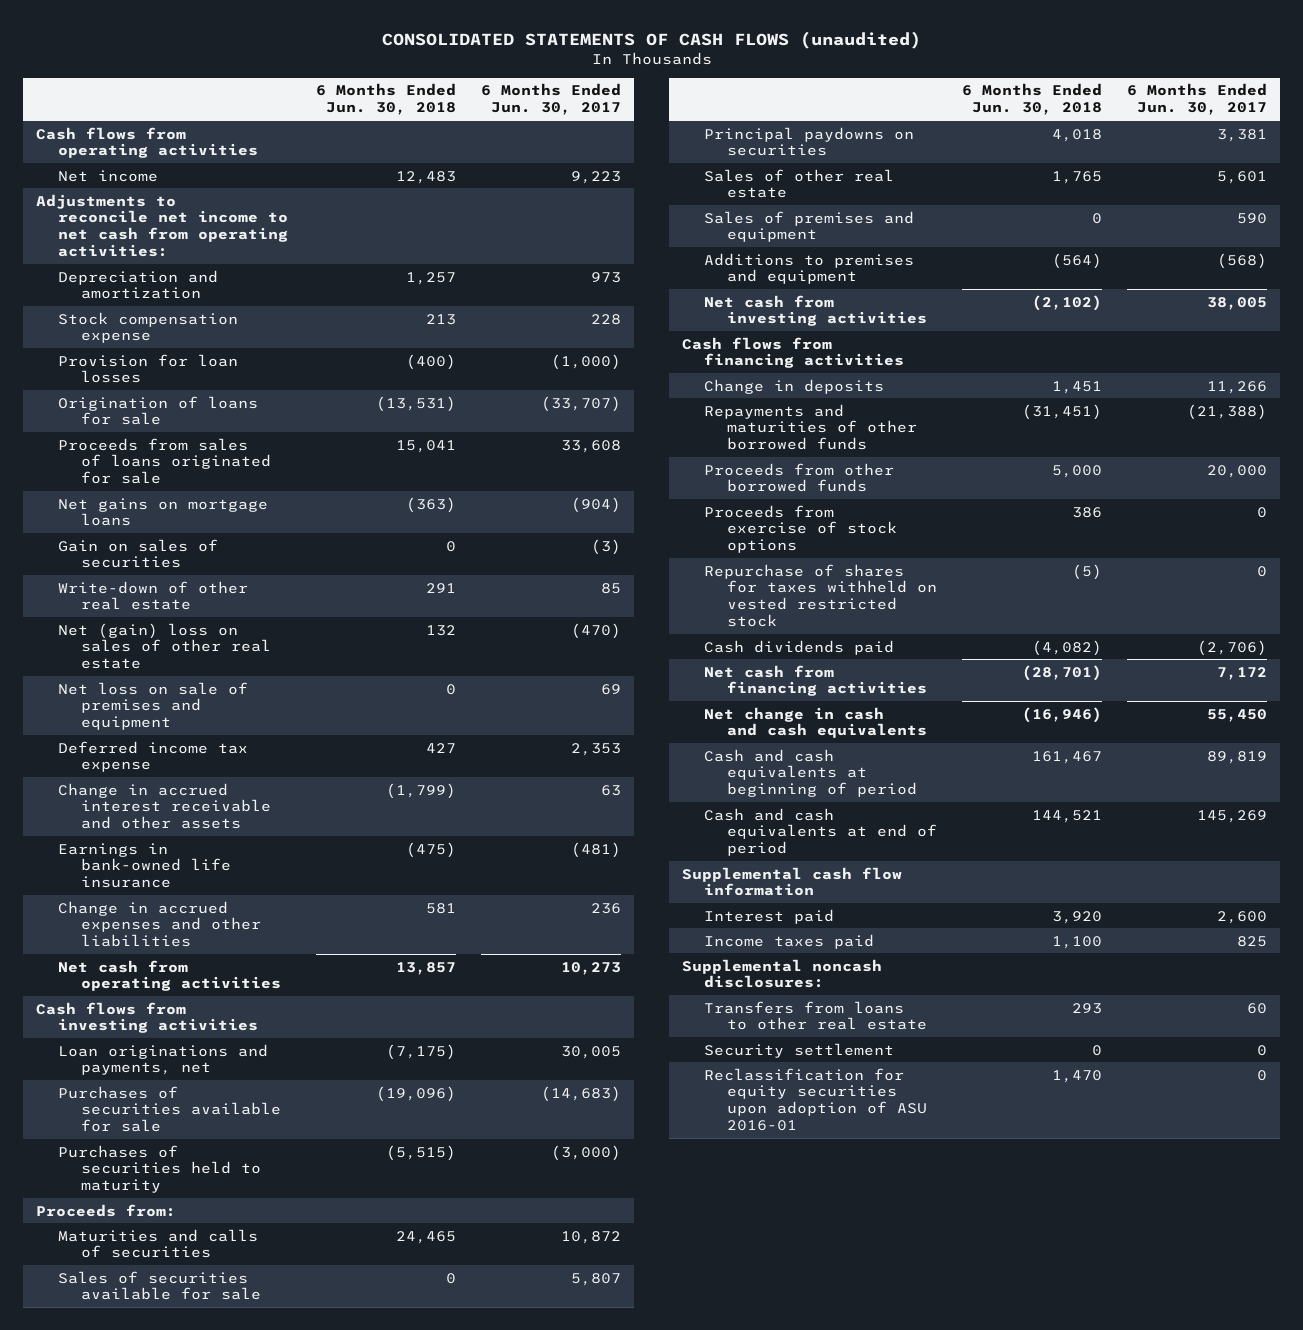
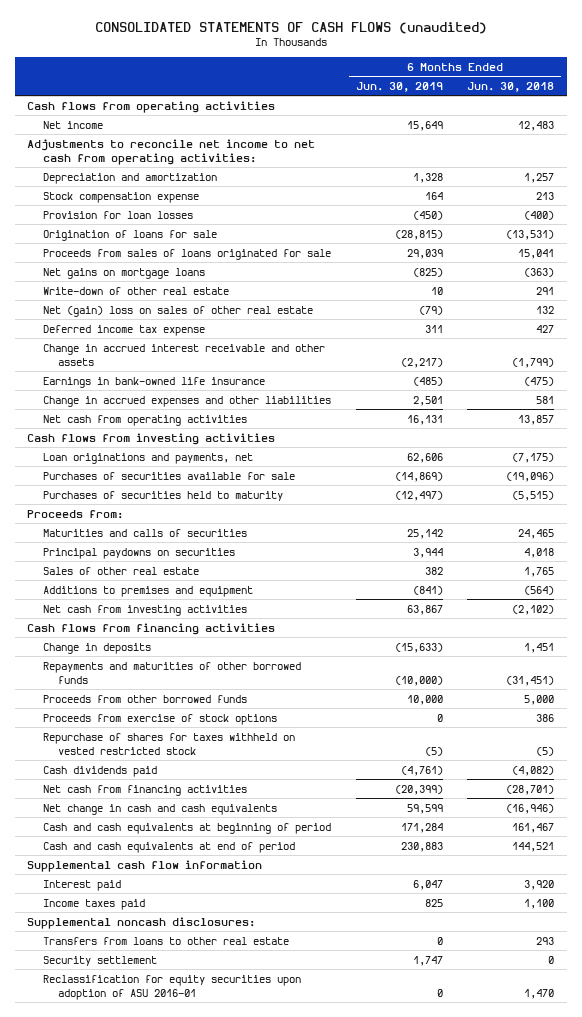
[481,83,622,116] 6 Months Ended Jun. 30, 2017 -> none
none -> [355,81,443,92] Jun. 30, 2019
[58,538,219,569] Gain on sales of securities -> none
[58,681,249,731] Net loss on sale of premises and equipment -> none
[58,1270,261,1301] Sales of securities available for sale -> none
[704,210,915,243] Sales of premises and equipment -> none

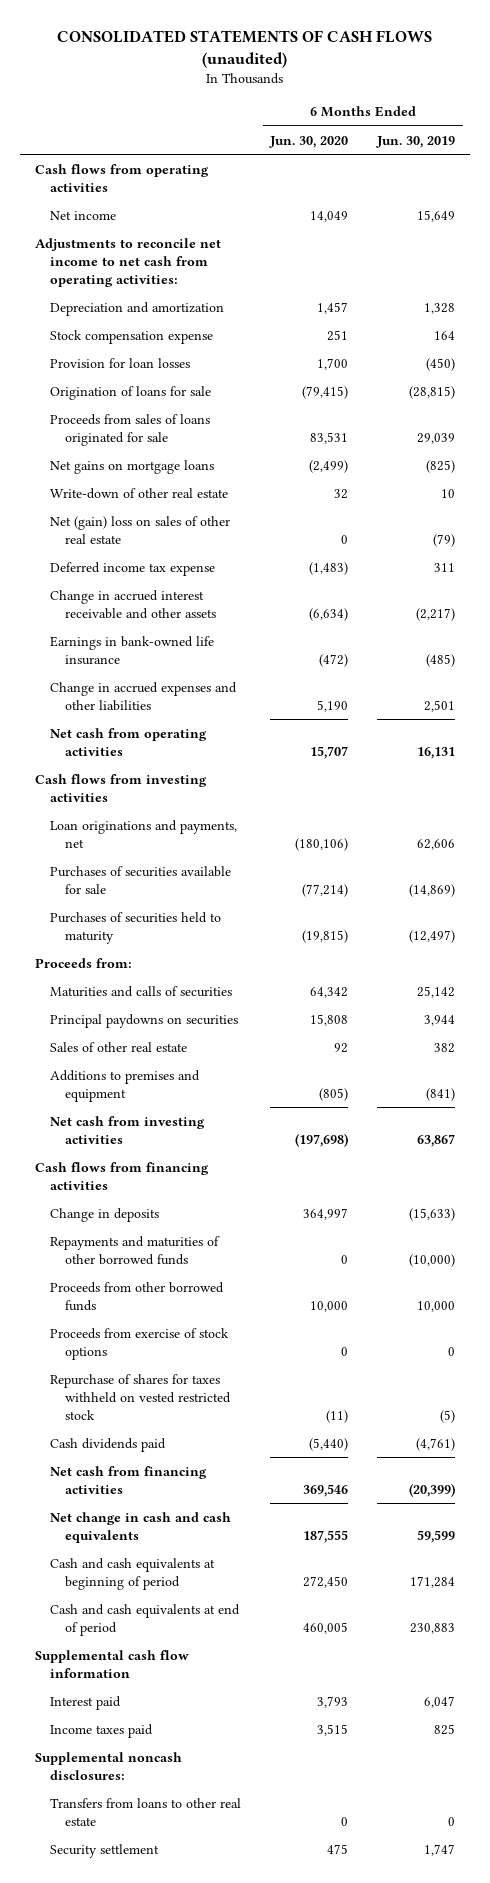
[467,81,555,92] Jun. 30, 2018 -> none
none -> [269,135,349,148] Jun. 30, 2020
[42,974,301,1000] Reclassification for equity securities upon adoption of ASU 2016-01 -> none

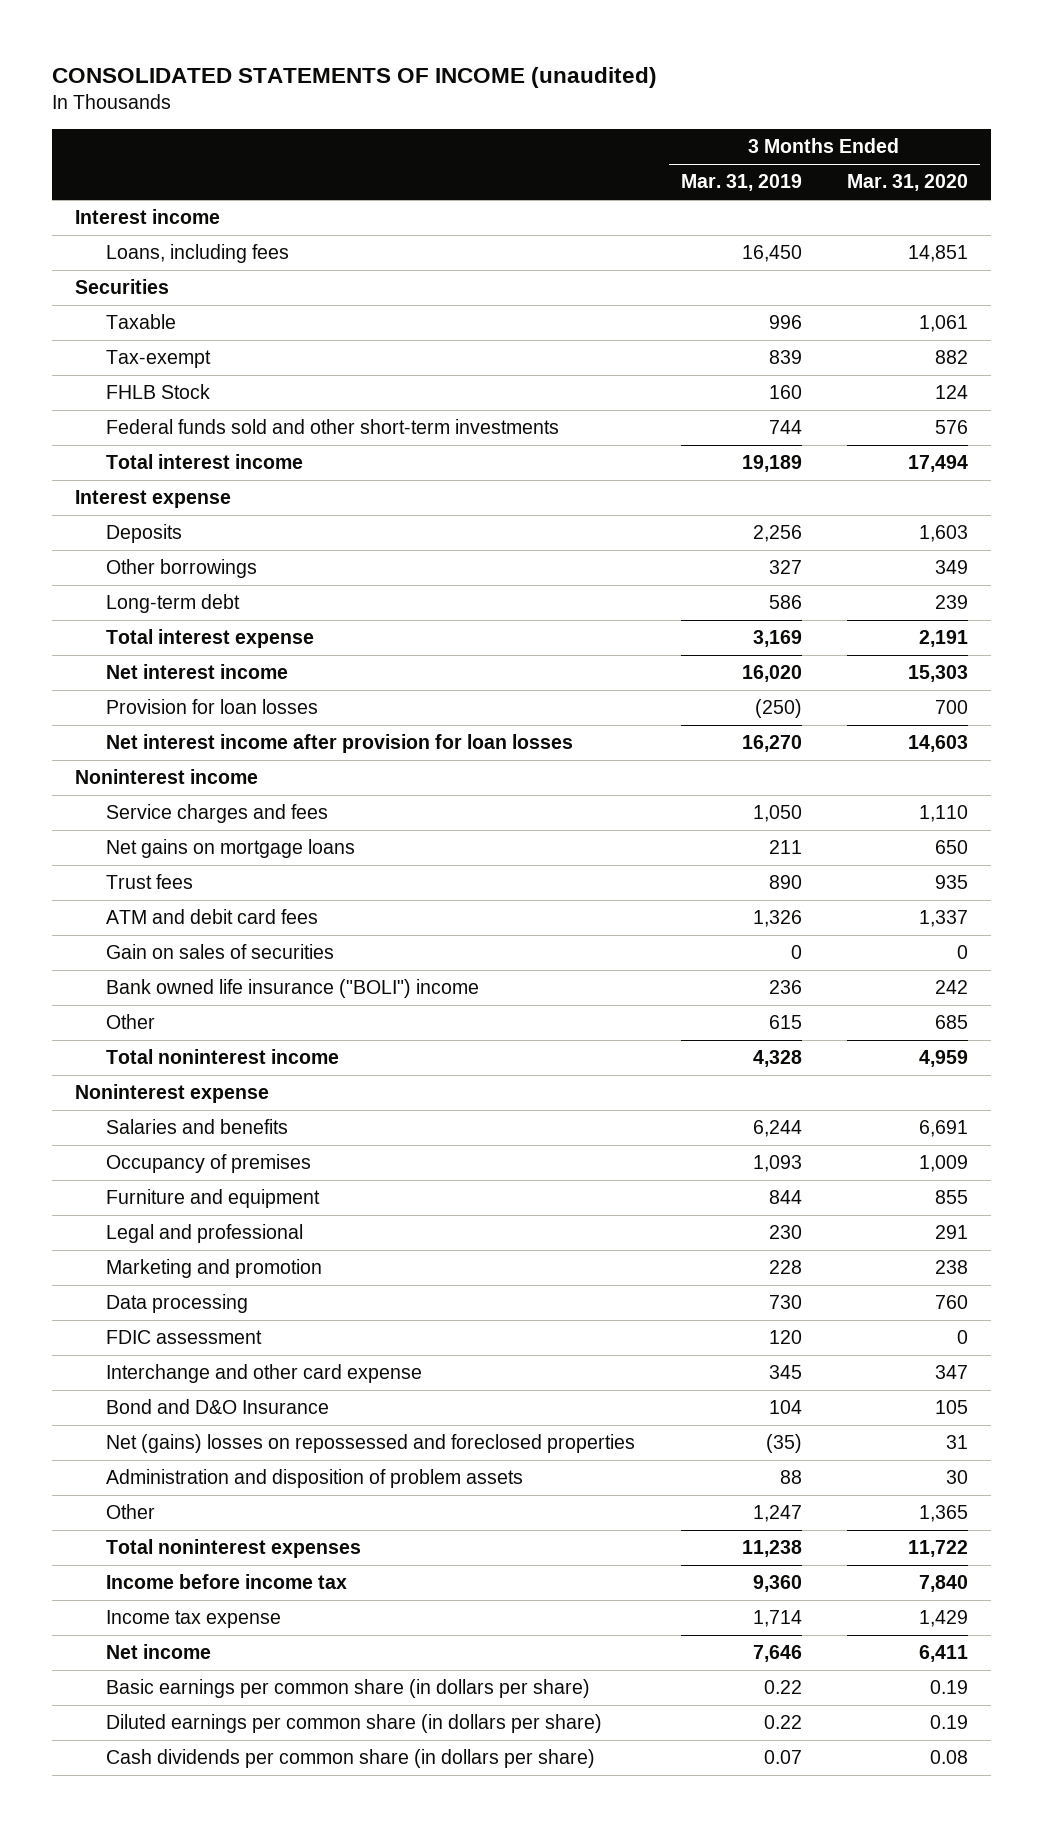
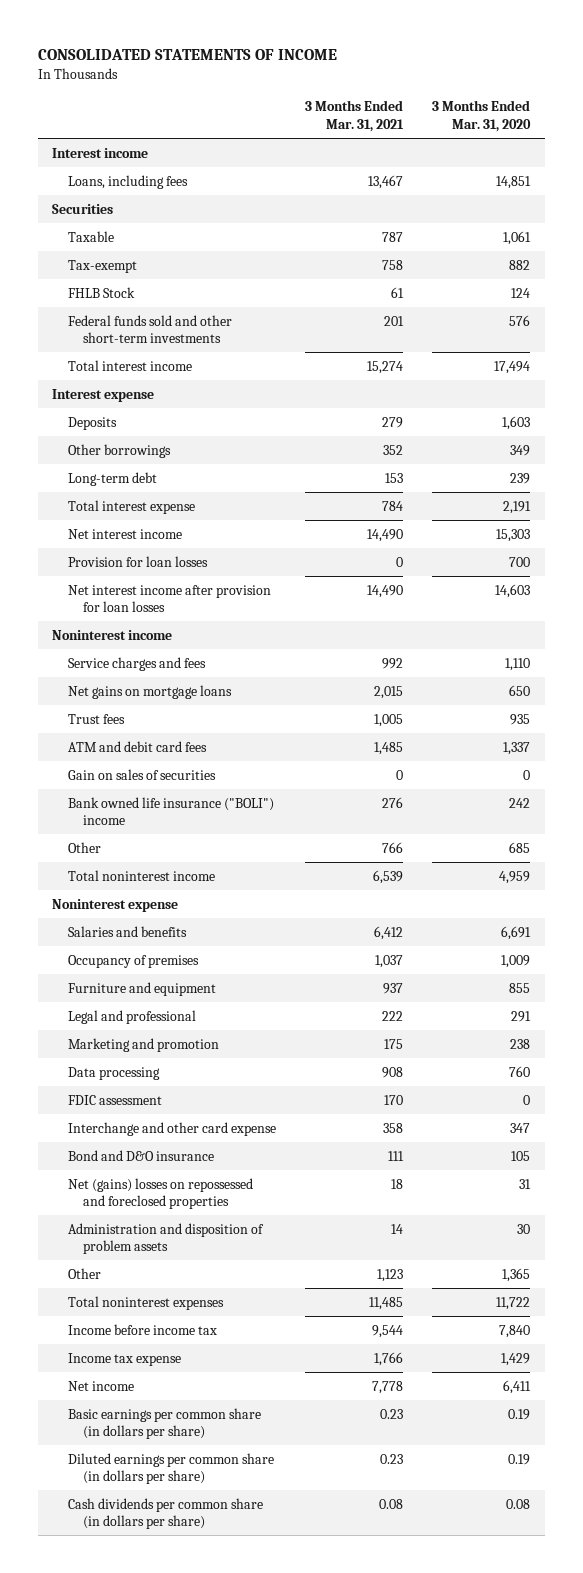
[51,66,657,88] CONSOLIDATED STATEMENTS OF INCOME (unaudited) -> [37,48,337,60] CONSOLIDATED STATEMENTS OF INCOME
[680,174,802,192] Mar. 31, 2019 -> none
none -> [304,100,404,132] 3 Months Ended Mar. 31, 2021
[106,1399,330,1415] Bond and D&O Insurance -> [67,1149,214,1161] Bond and D&O insurance

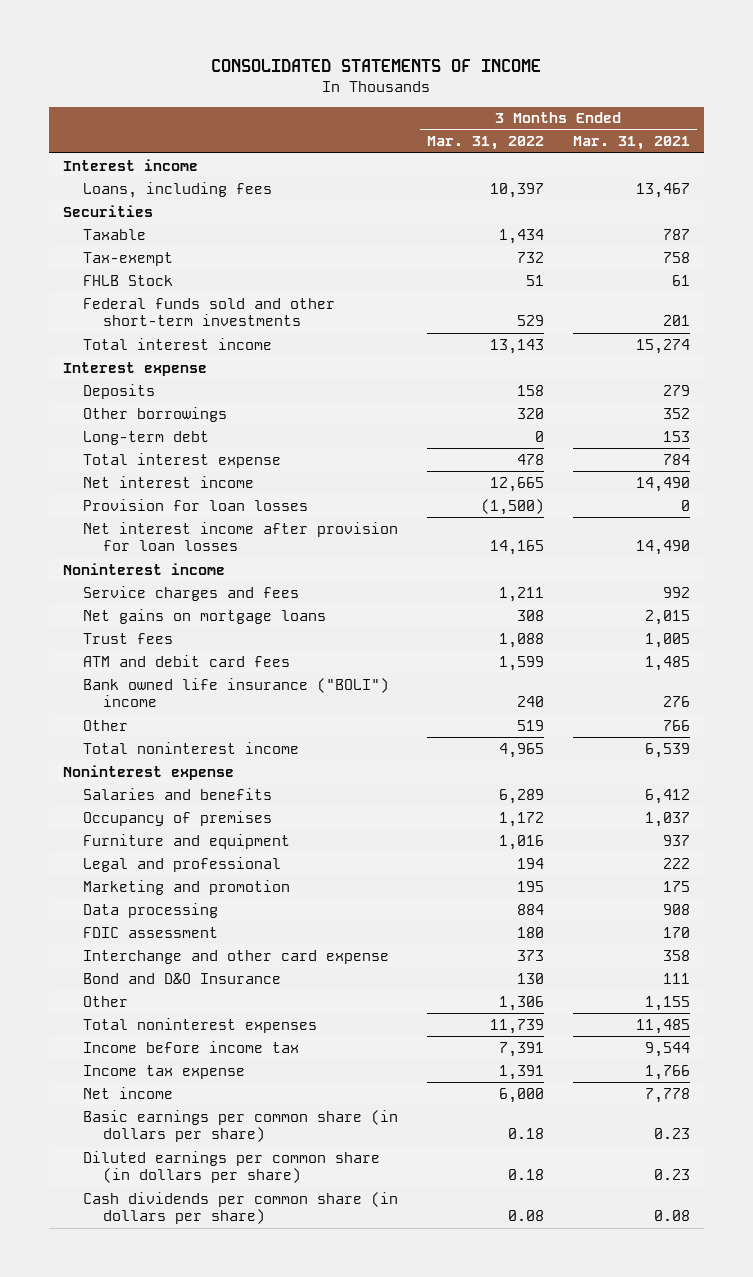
[432,100,532,132] 3 Months Ended Mar. 31, 2020 -> none
none -> [426,136,544,151] Mar. 31, 2022
[67,768,216,780] Gain on sales of securities -> none
[67,1177,253,1210] Net (gains) losses on repossessed and foreclosed properties -> none
[67,1222,264,1255] Administration and disposition of problem assets -> none
[67,1149,214,1161] Bond and D&O insurance -> [83,972,282,984] Bond and D&O Insurance
[376,1268,403,1282] 1,123 -> [644,995,690,1011] 1,155

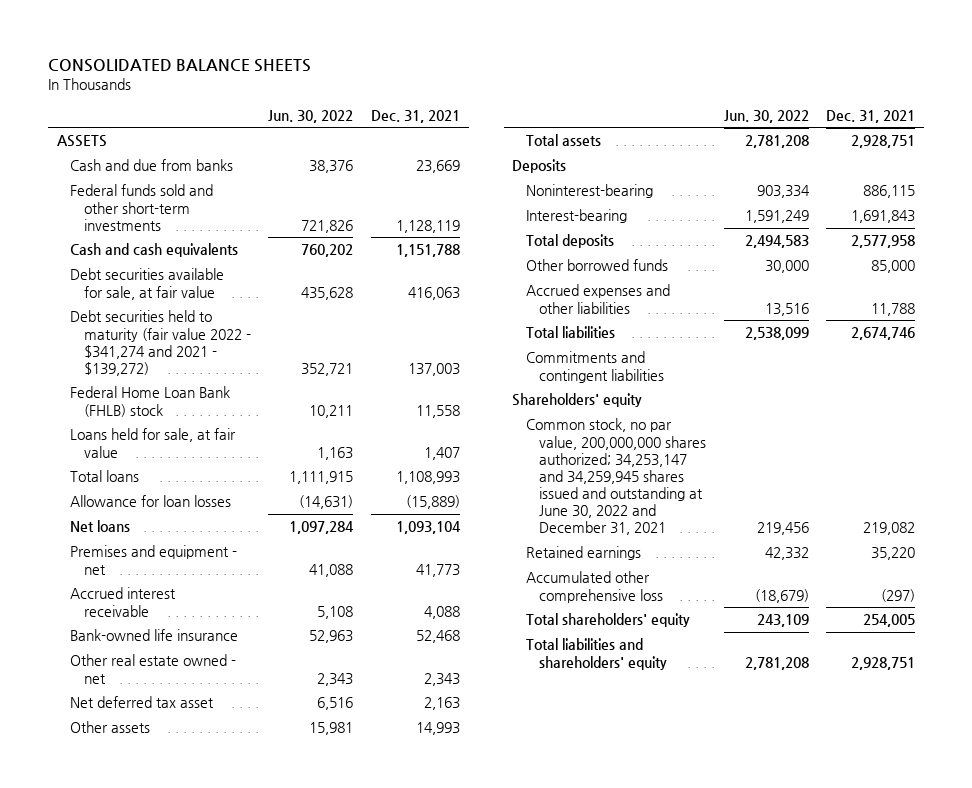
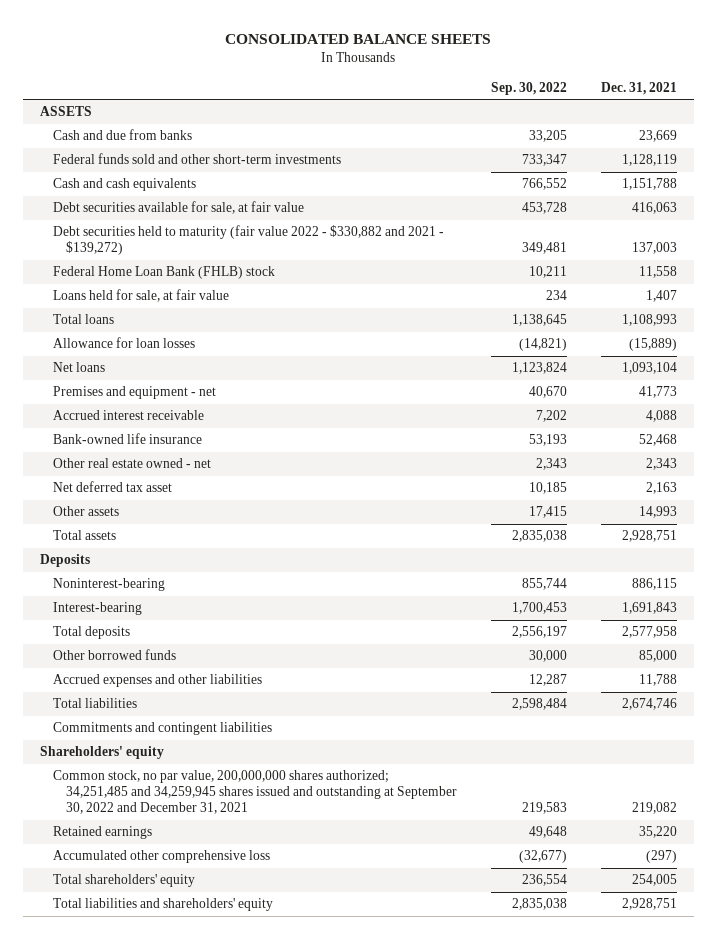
[268,109,354,123] Jun. 30, 2022 -> none
none -> [490,81,567,95] Sep. 30, 2022
[70,310,251,376] Debt securities held to maturity (fair value 2022 - $341,274 and 2021 - $139,272) -> [52,225,444,256] Debt securities held to maturity (fair value 2022 - $330,882 and 2021 - $139,272)
[525,418,707,536] Common stock, no par value, 200,000,000 shares authorized; 34,253,147 and 34,259,945 shares issued and outstanding at June 30, 2022 and December 31, 2021 -> [52,770,457,814] Common stock, no par value, 200,000,000 shares authorized; 34,251,485 and 34,259,945 shares issued and outstanding at September 30, 2022 and December 31, 2021

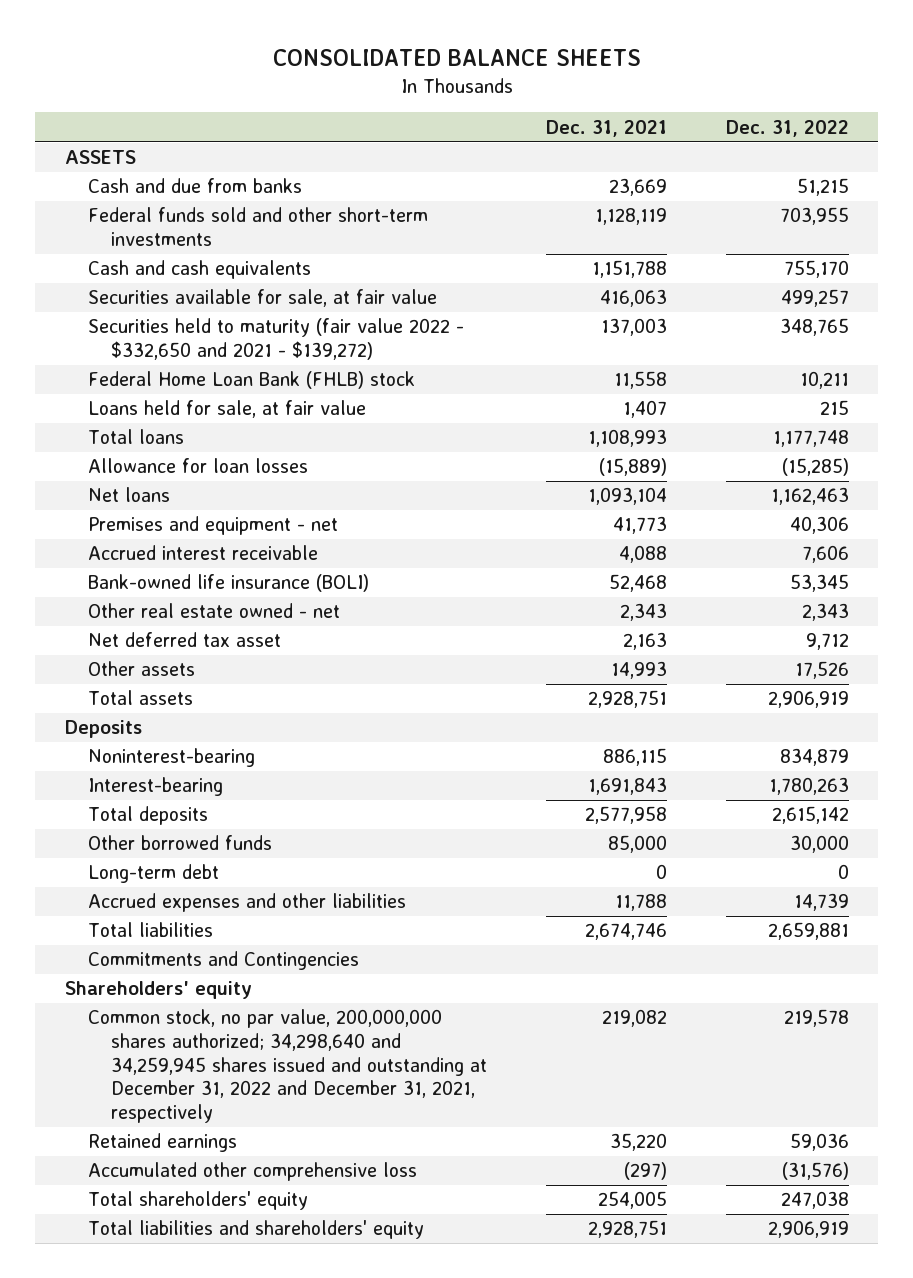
[490,81,567,95] Sep. 30, 2022 -> none
none -> [725,119,849,137] Dec. 31, 2022
[52,201,304,215] Debt securities available for sale, at fair value -> [87,289,437,308] Securities available for sale, at fair value
[52,225,444,256] Debt securities held to maturity (fair value 2022 - $330,882 and 2021 - $139,272) -> [87,318,464,360] Securities held to maturity (fair value 2022 - $332,650 and 2021 - $139,272)
[52,433,202,445] Bank-owned life insurance -> [87,574,369,593] Bank-owned life insurance (BOLI)
none -> [87,864,219,884] Long-term debt
[52,722,272,736] Commitments and contingent liabilities -> [87,951,359,971] Commitments and Contingencies
[52,770,457,814] Common stock, no par value, 200,000,000 shares authorized; 34,251,485 and 34,259,945 shares issued and outstanding at September 30, 2022 and December 31, 2021 -> [87,1009,487,1123] Common stock, no par value, 200,000,000 shares authorized; 34,298,640 and 34,259,945 shares issued and outstanding at December 31, 2022 and December 31, 2021, respectively

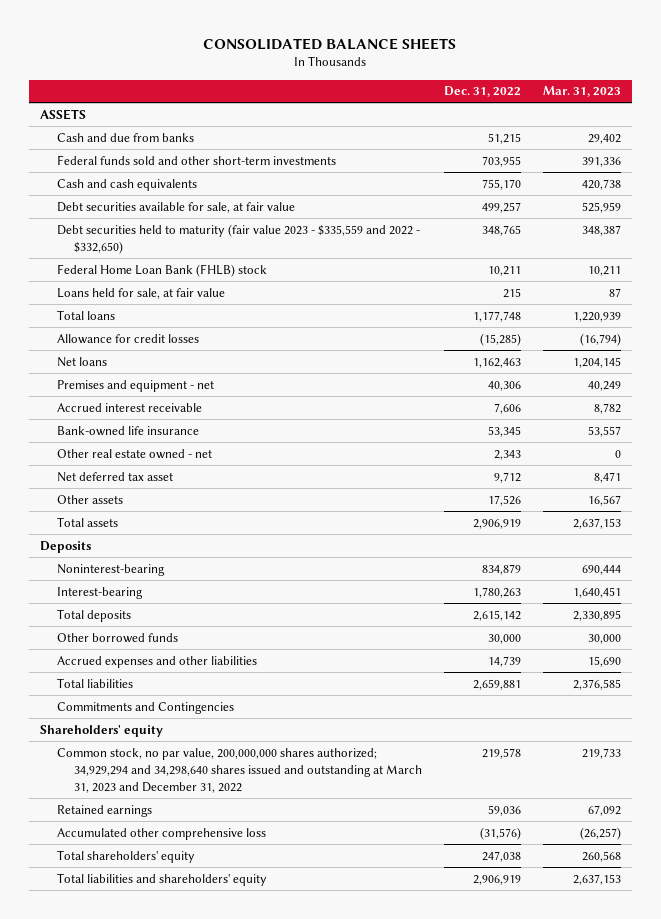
[545,119,667,137] Dec. 31, 2021 -> none
none -> [543,86,622,98] Mar. 31, 2023
[87,289,437,308] Securities available for sale, at fair value -> [56,201,295,213] Debt securities available for sale, at fair value
[87,318,464,360] Securities held to maturity (fair value 2022 - $332,650 and 2021 - $139,272) -> [56,223,420,254] Debt securities held to maturity (fair value 2023 - $335,559 and 2022 - $332,650)
[87,458,308,474] Allowance for loan losses -> [56,333,199,344] Allowance for credit losses
[87,574,369,593] Bank-owned life insurance (BOLI) -> [56,425,199,436] Bank-owned life insurance
[87,864,219,884] Long-term debt -> none
[87,1009,487,1123] Common stock, no par value, 200,000,000 shares authorized; 34,298,640 and 34,259,945 shares issued and outstanding at December 31, 2022 and December 31, 2021, respectively -> [56,747,423,793] Common stock, no par value, 200,000,000 shares authorized; 34,929,294 and 34,298,640 shares issued and outstanding at March 31, 2023 and December 31, 2022

